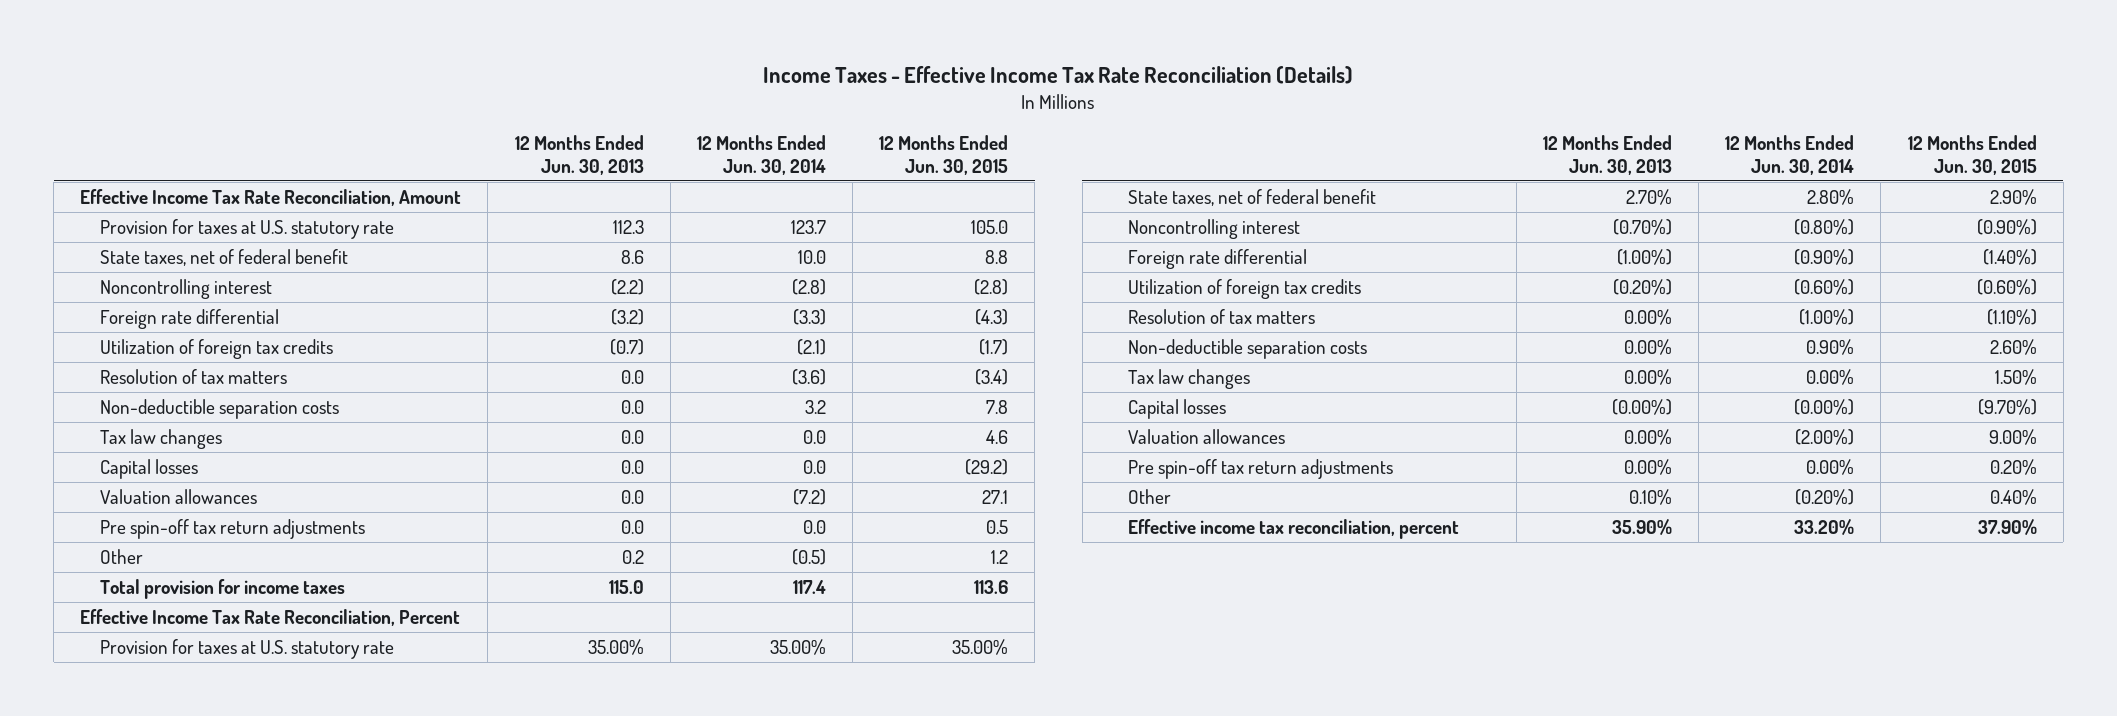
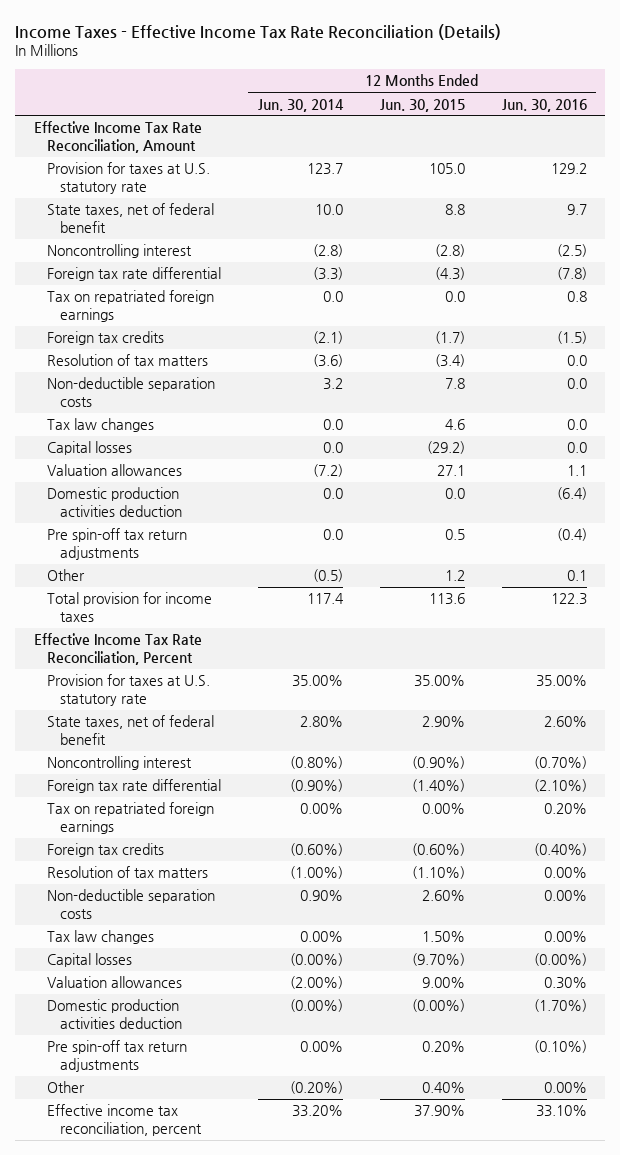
[514,134,644,175] 12 Months Ended Jun. 30, 2013 -> none
none -> [501,98,587,112] Jun. 30, 2016
[99,309,279,330] Foreign rate differential -> [46,267,221,282] Foreign tax rate differential
none -> [46,290,214,323] Tax on repatriated foreign earnings
[99,339,333,360] Utilization of foreign tax credits -> [46,331,164,346] Foreign tax credits
none -> [46,487,182,518] Domestic production activities deduction
[1128,249,1308,270] Foreign rate differential -> [46,779,221,794] Foreign tax rate differential
none -> [46,802,214,835] Tax on repatriated foreign earnings
[1128,279,1362,300] Utilization of foreign tax credits -> [46,843,164,858] Foreign tax credits
none -> [46,999,182,1030] Domestic production activities deduction

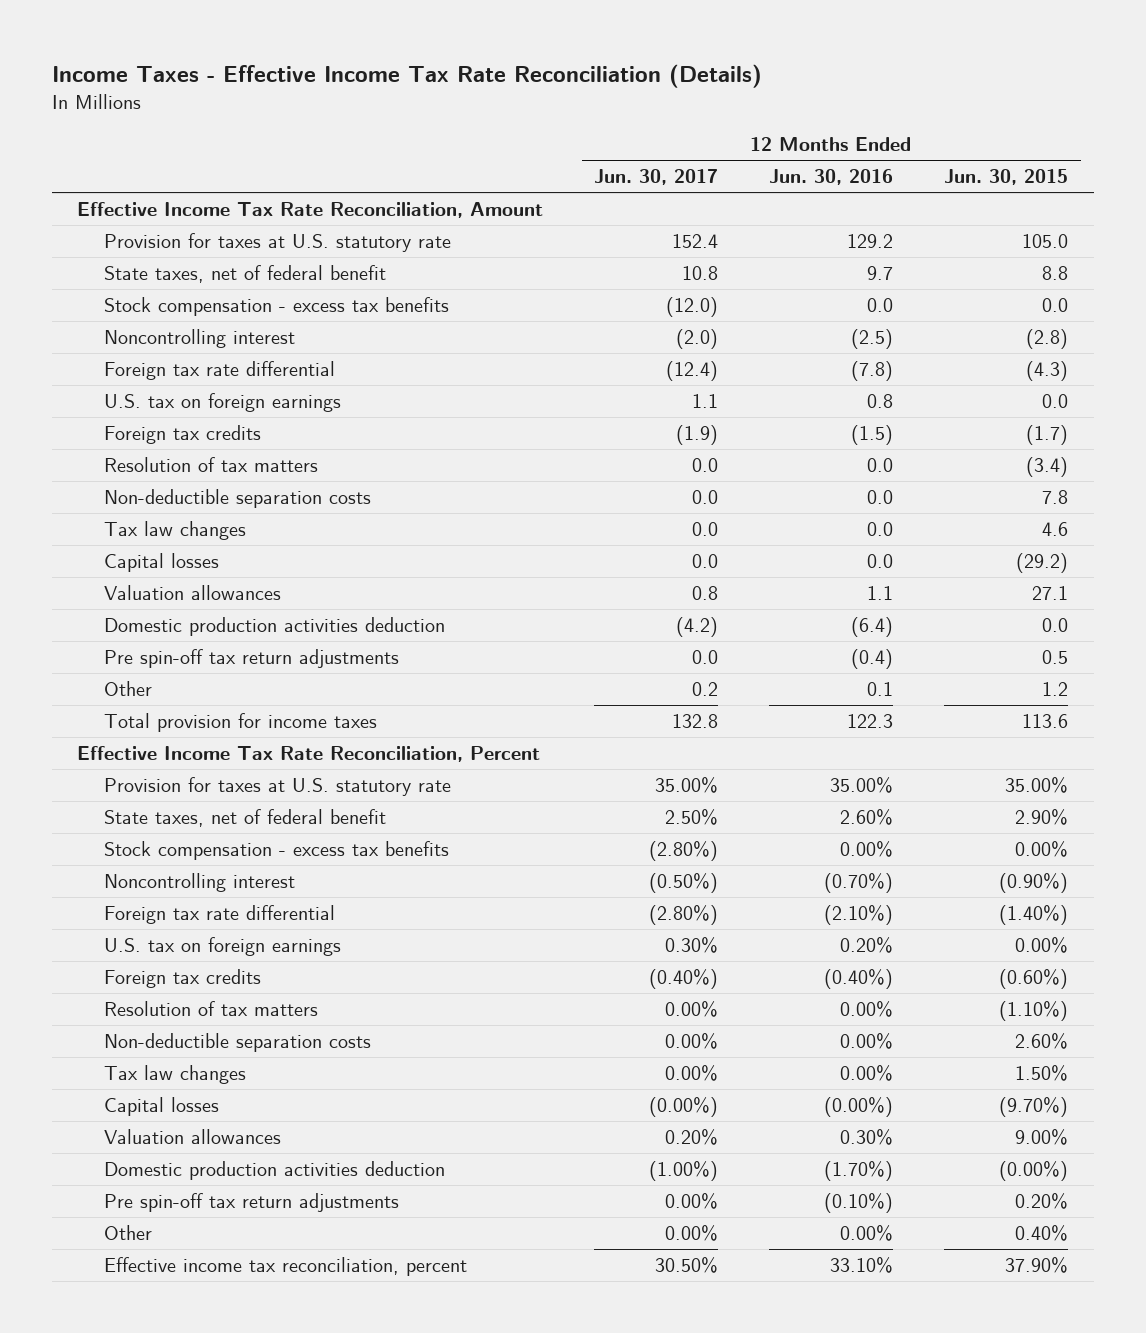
[257,98,344,112] Jun. 30, 2014 -> none
none -> [594,169,719,186] Jun. 30, 2017
none -> [103,296,449,316] Stock compensation - excess tax benefits
[46,290,214,323] Tax on repatriated foreign earnings -> [103,392,341,412] U.S. tax on foreign earnings
none -> [103,840,449,860] Stock compensation - excess tax benefits
[46,802,214,835] Tax on repatriated foreign earnings -> [103,936,341,956] U.S. tax on foreign earnings

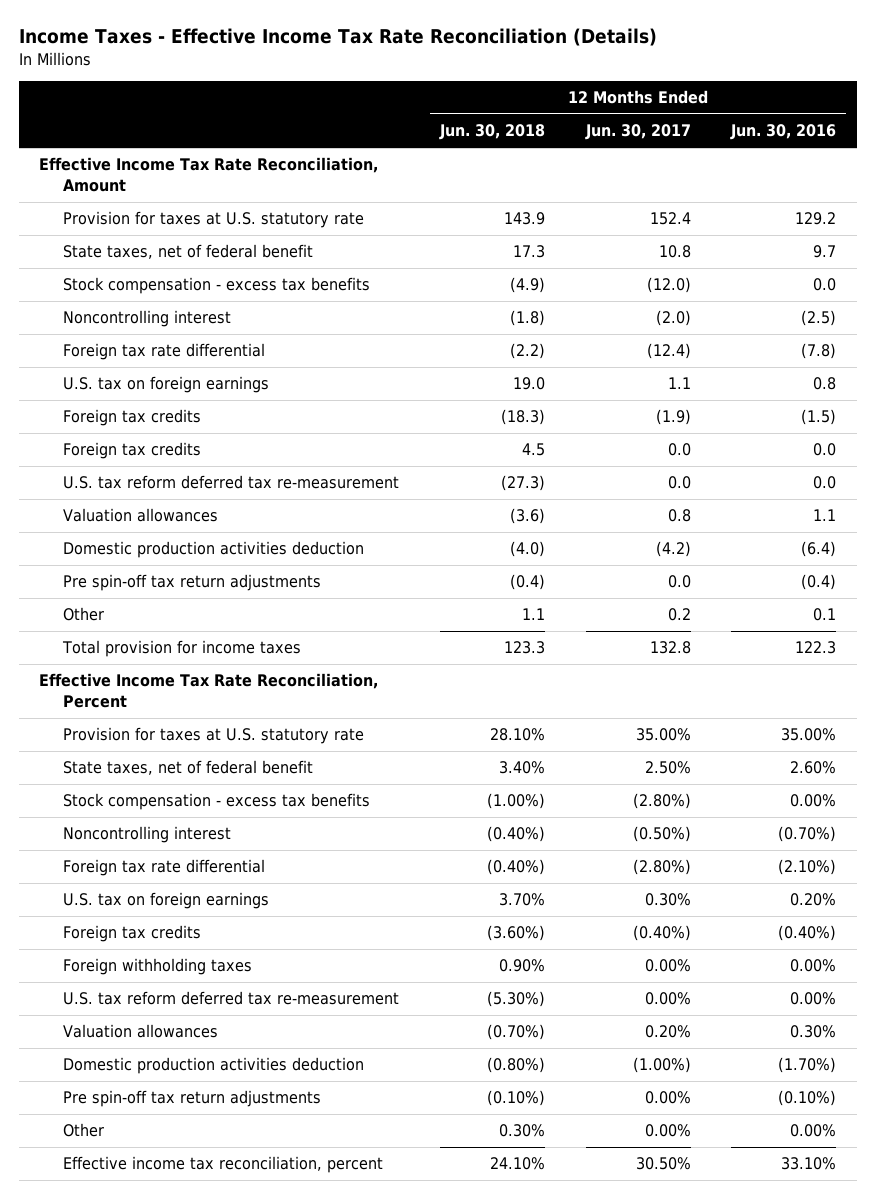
[944,169,1069,186] Jun. 30, 2015 -> none
none -> [438,124,545,141] Jun. 30, 2018
[103,456,318,472] Resolution of tax matters -> none
[103,488,371,508] Non-deductible separation costs -> none
[103,552,219,572] Capital losses -> none
none -> [63,442,202,460] Foreign tax credits
[103,520,246,540] Tax law changes -> [63,475,400,490] U.S. tax reform deferred tax re-measurement
[103,1000,318,1016] Resolution of tax matters -> none
[103,1032,371,1052] Non-deductible separation costs -> none
[103,1096,219,1116] Capital losses -> none
none -> [63,958,253,976] Foreign withholding taxes
[103,1064,246,1084] Tax law changes -> [63,991,400,1006] U.S. tax reform deferred tax re-measurement

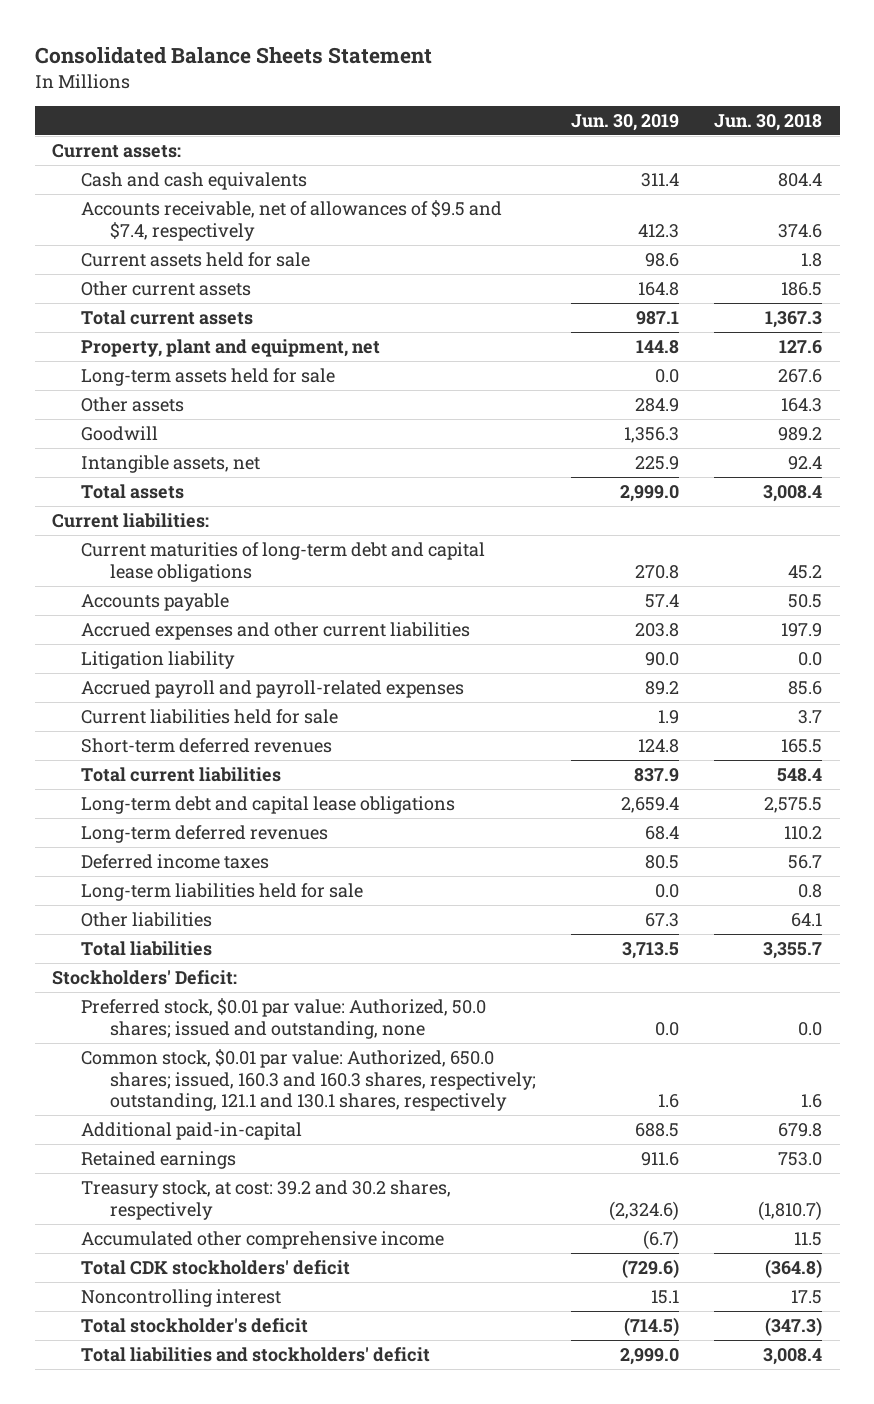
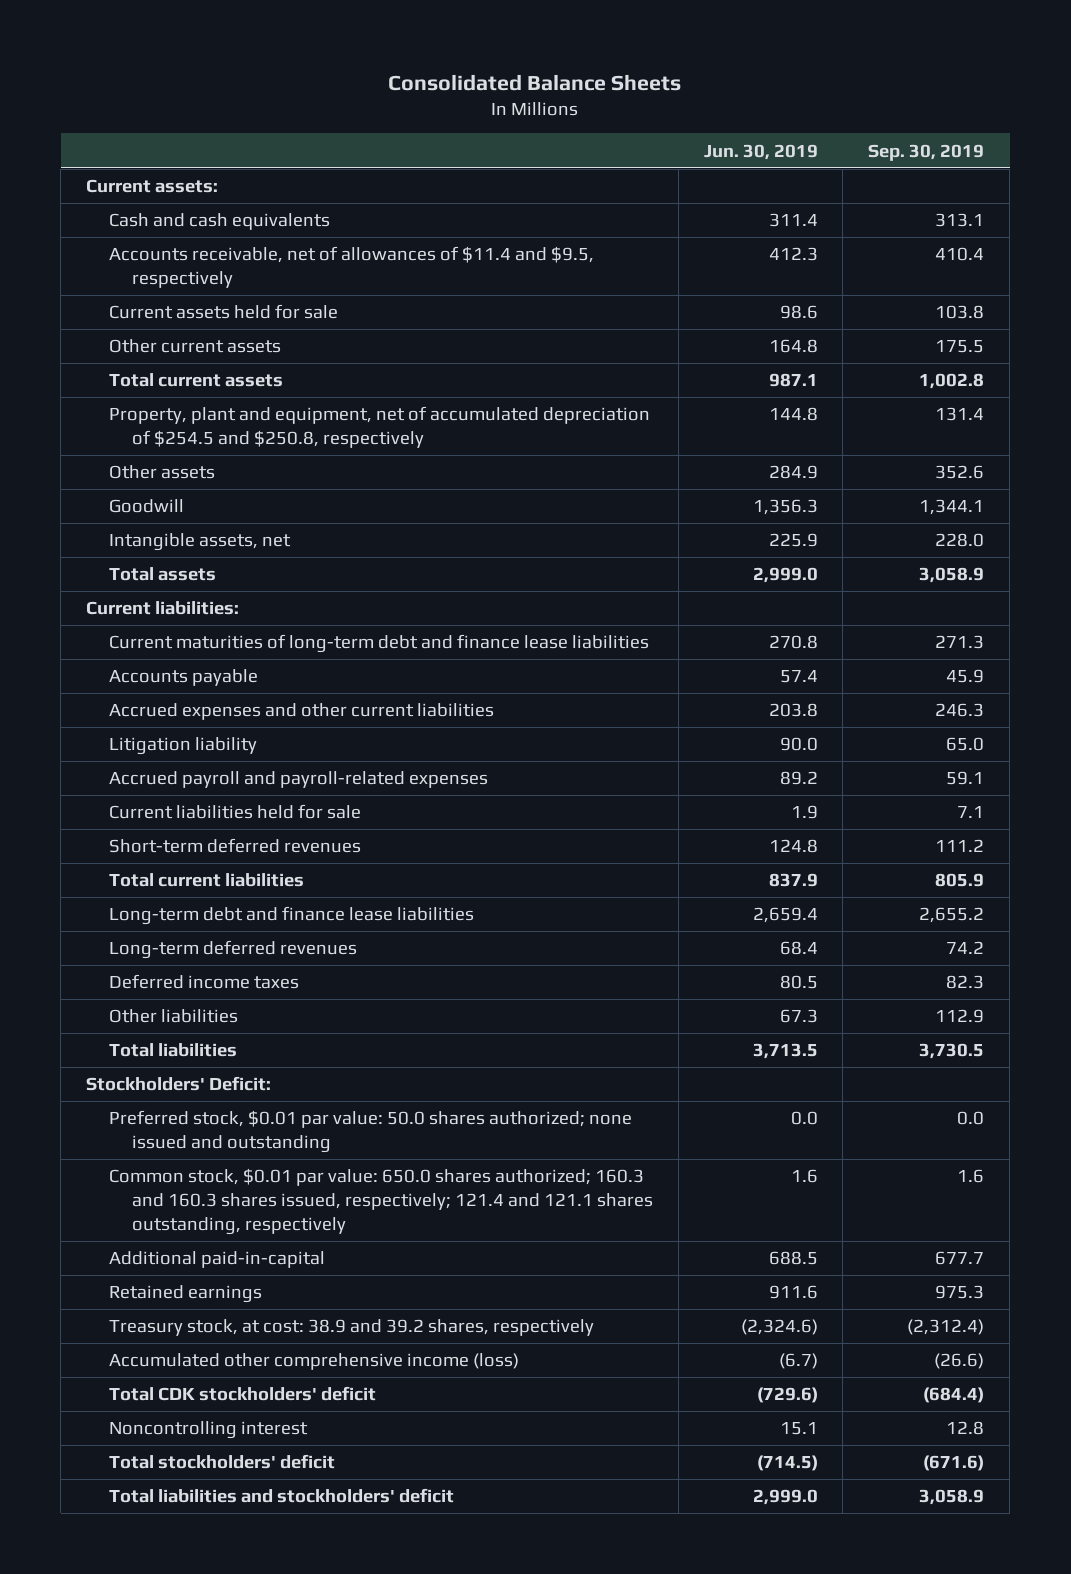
[34,46,432,64] Consolidated Balance Sheets Statement -> [388,73,682,91] Consolidated Balance Sheets
[714,113,823,131] Jun. 30, 2018 -> none
none -> [868,143,985,161] Sep. 30, 2019
[81,200,503,241] Accounts receivable, net of allowances of $9.5 and $7.4, respectively -> [109,246,595,288] Accounts receivable, net of allowances of $11.4 and $9.5, respectively
[81,368,336,387] Long-term assets held for sale -> none
[81,339,381,358] Property, plant and equipment, net -> [109,406,651,448] Property, plant and equipment, net of accumulated depreciation of $254.5 and $250.8, respectively
[81,542,486,582] Current maturities of long-term debt and capital lease obligations -> [109,634,650,654] Current maturities of long-term debt and finance lease liabilities
[81,796,456,815] Long-term debt and capital lease obligations -> [109,906,475,926] Long-term debt and finance lease liabilities
[81,883,364,902] Long-term liabilities held for sale -> none
[81,998,487,1039] Preferred stock, $0.01 par value: Authorized, 50.0 shares; issued and outstanding, none -> [109,1110,633,1153] Preferred stock, $0.01 par value: 50.0 shares authorized; none issued and outstanding
[81,1049,536,1112] Common stock, $0.01 par value: Authorized, 650.0 shares; issued, 160.3 and 160.3 shares, respectively; outstanding, 121.1 and 130.1 shares, respectively -> [109,1168,654,1235] Common stock, $0.01 par value: 650.0 shares authorized; 160.3 and 160.3 shares issued, respectively; 121.4 and 121.1 shares outstanding, respectively
[81,1180,452,1220] Treasury stock, at cost: 39.2 and 30.2 shares, respectively -> [109,1319,595,1337] Treasury stock, at cost: 38.9 and 39.2 shares, respectively
[81,1231,445,1250] Accumulated other comprehensive income -> [109,1353,520,1371] Accumulated other comprehensive income (loss)
[81,1318,309,1334] Total stockholder's deficit -> [109,1454,336,1470] Total stockholders' deficit

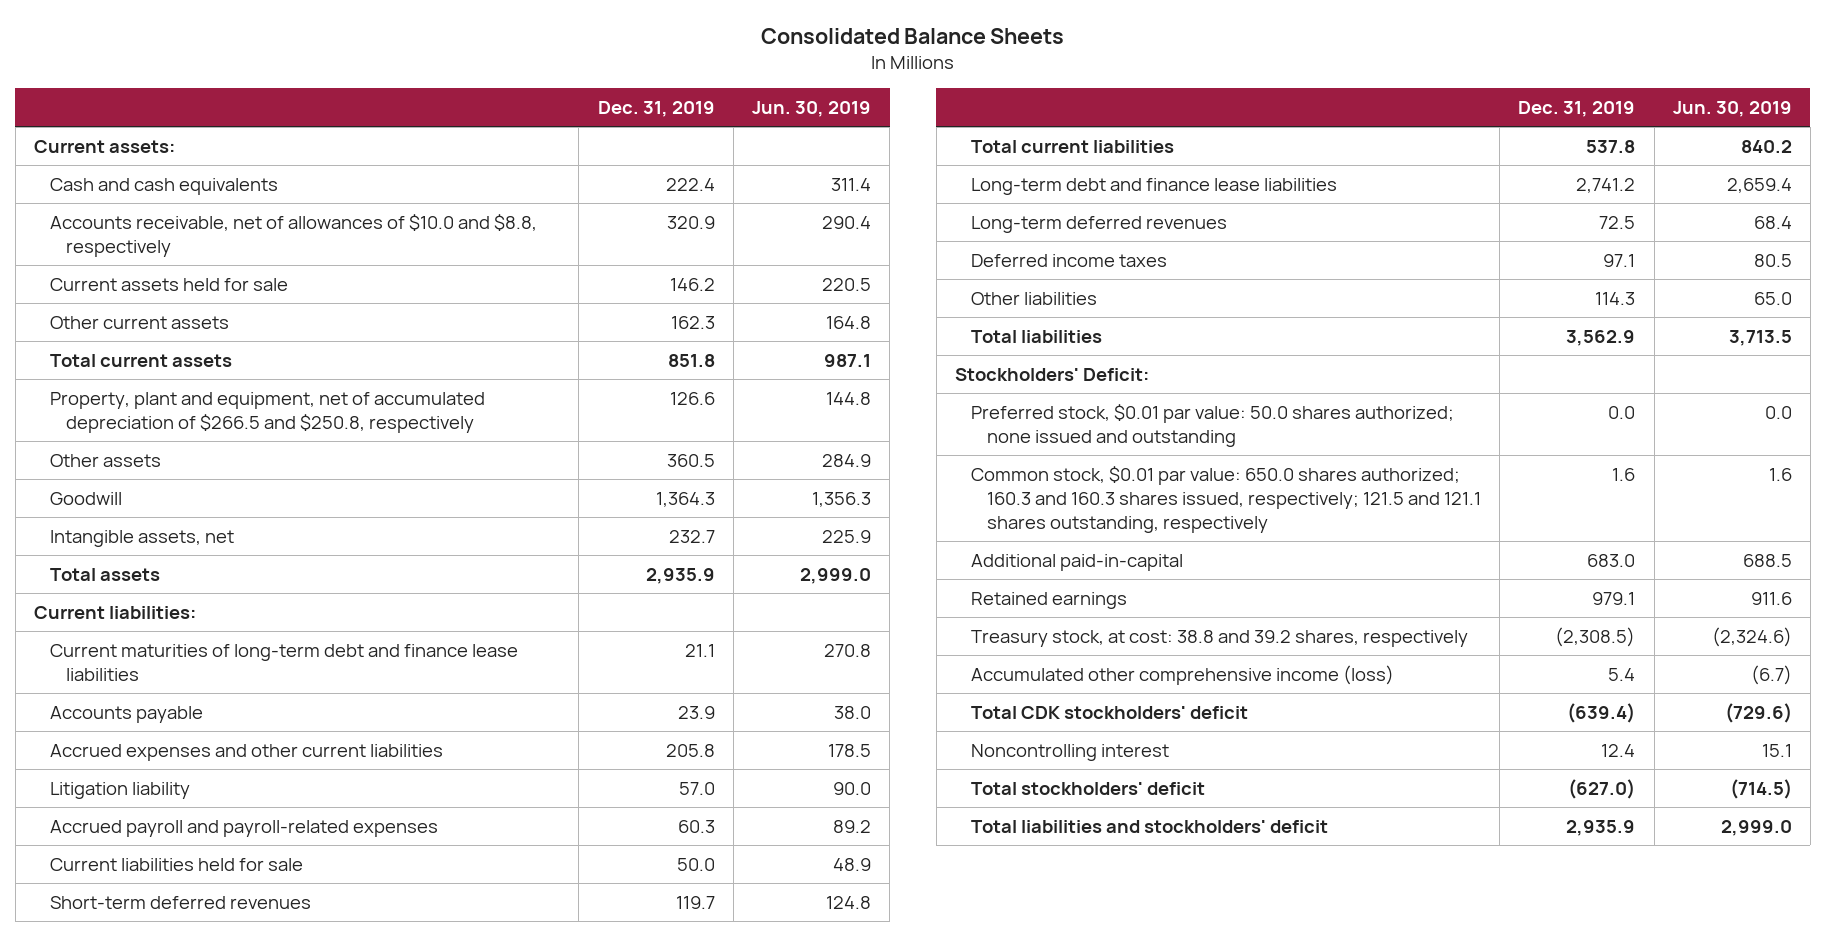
[868,143,985,161] Sep. 30, 2019 -> none
none -> [597,100,715,117] Dec. 31, 2019
[109,246,595,288] Accounts receivable, net of allowances of $11.4 and $9.5, respectively -> [50,213,538,257] Accounts receivable, net of allowances of $10.0 and $8.8, respectively
[768,247,818,262] 412.3 -> [822,215,872,229] 290.4
[779,305,818,320] 98.6 -> [822,277,872,291] 220.5
[109,406,651,448] Property, plant and equipment, net of accumulated depreciation of $254.5 and $250.8, respectively -> [50,391,486,433] Property, plant and equipment, net of accumulated depreciation of $266.5 and $250.8, respectively
[779,670,818,684] 57.4 -> [834,705,872,719] 38.0
[768,703,818,718] 203.8 -> [828,743,872,757] 178.5
[790,805,818,820] 1.9 -> [833,857,872,871] 48.9
[768,873,818,888] 837.9 -> [1740,139,1792,153] 840.2
[779,1009,818,1024] 67.3 -> [1753,291,1792,305] 65.0
[109,1168,654,1235] Common stock, $0.01 par value: 650.0 shares authorized; 160.3 and 160.3 shares issued, respectively; 121.4 and 121.1 shares outstanding, respectively -> [970,465,1481,533] Common stock, $0.01 par value: 650.0 shares authorized; 160.3 and 160.3 shares issued, respectively; 121.5 and 121.1 shares outstanding, respectively
[109,1319,595,1337] Treasury stock, at cost: 38.9 and 39.2 shares, respectively -> [970,629,1468,647] Treasury stock, at cost: 38.8 and 39.2 shares, respectively

